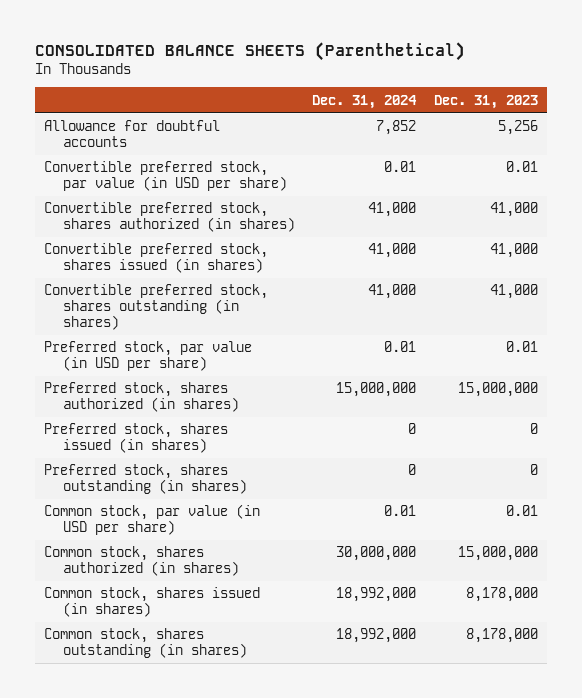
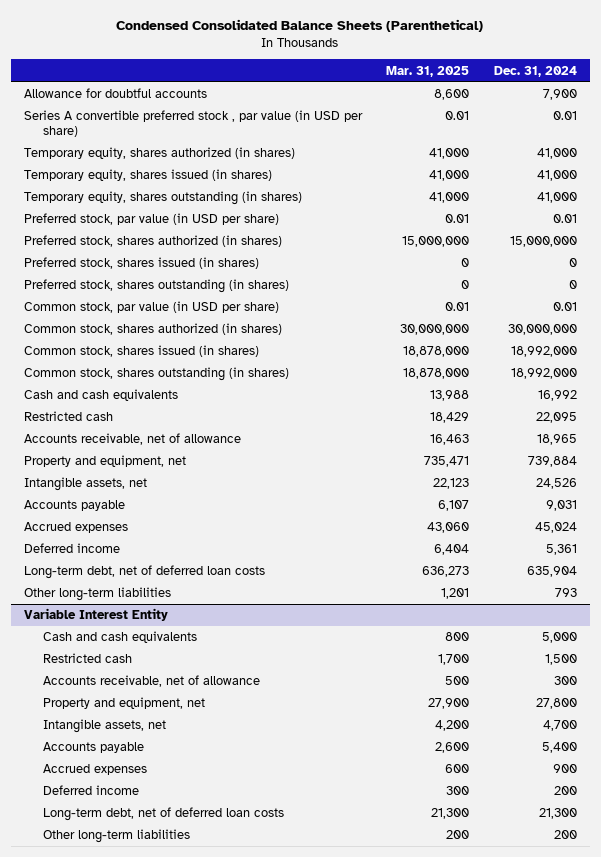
[34,41,465,61] CONSOLIDATED BALANCE SHEETS (Parenthetical) -> [116,19,484,33] Condensed Consolidated Balance Sheets (Parenthetical)
[433,94,538,109] Dec. 31, 2023 -> none
none -> [386,65,470,77] Mar. 31, 2025
[376,120,417,136] 7,852 -> [543,89,578,101] 7,900
[43,161,287,192] Convertible preferred stock, par value (in USD per share) -> [23,110,363,138] Series A convertible preferred stock , par value (in USD per share)
[43,202,295,233] Convertible preferred stock, shares authorized (in shares) -> [23,147,295,160] Temporary equity, shares authorized (in shares)
[43,243,268,274] Convertible preferred stock, shares issued (in shares) -> [23,169,272,182] Temporary equity, shares issued (in shares)
[43,284,268,331] Convertible preferred stock, shares outstanding (in shares) -> [23,191,302,206] Temporary equity, shares outstanding (in shares)
none -> [23,389,178,402] Cash and cash equivalents
none -> [23,411,113,422] Restricted cash
none -> [23,433,241,446] Accounts receivable, net of allowance
none -> [23,455,186,468] Property and equipment, net
none -> [23,477,147,492] Intangible assets, net
none -> [23,500,125,512] Accounts payable
none -> [23,522,128,534] Accrued expenses
none -> [23,543,120,554] Deferred income
none -> [23,565,265,580] Long-term debt, net of deferred loan costs
none -> [23,587,171,602] Other long-term liabilities
none -> [23,608,168,622] Variable Interest Entity
none -> [42,631,197,644] Cash and cash equivalents
none -> [42,653,132,664] Restricted cash
none -> [42,675,260,688] Accounts receivable, net of allowance
none -> [42,697,205,710] Property and equipment, net
none -> [42,719,166,734] Intangible assets, net
none -> [42,742,144,754] Accounts payable
none -> [42,764,147,776] Accrued expenses
none -> [42,785,139,796] Deferred income
none -> [42,807,284,822] Long-term debt, net of deferred loan costs
none -> [42,829,190,844] Other long-term liabilities

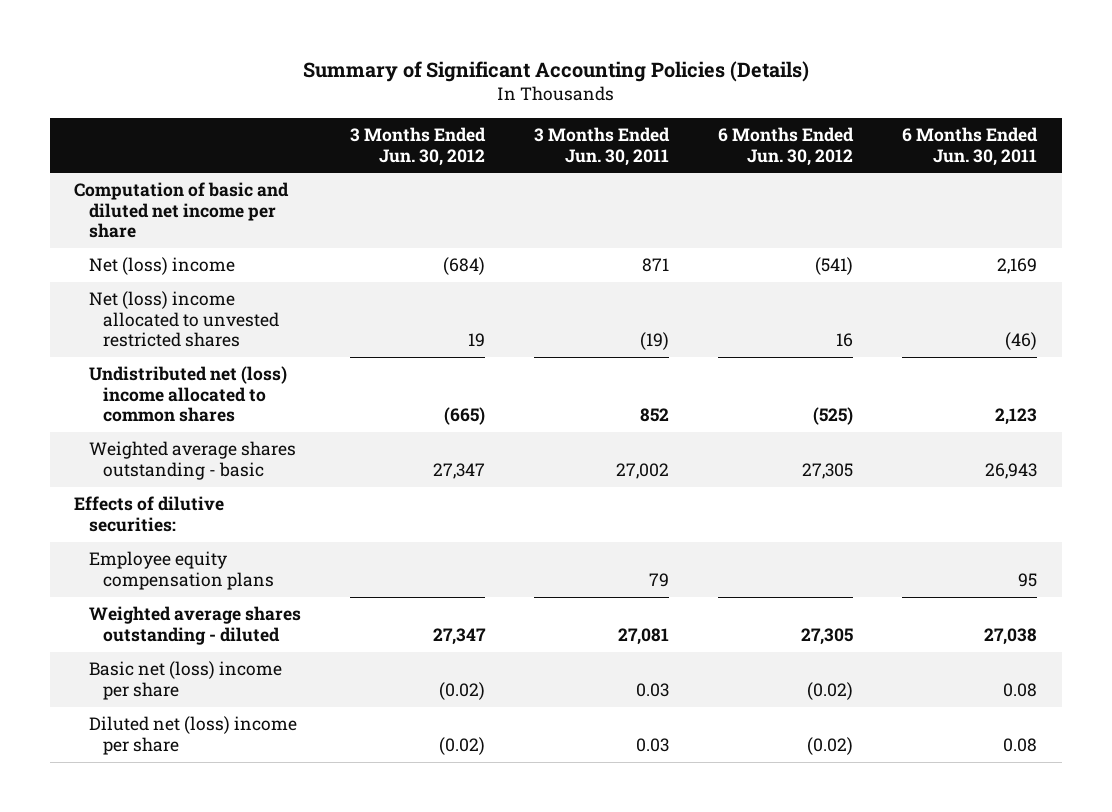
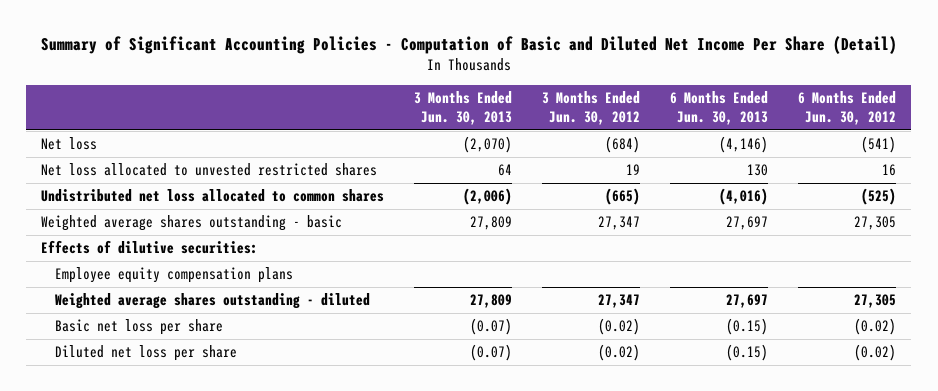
[302,60,809,82] Summary of Significant Accounting Policies (Details) -> [40,35,897,54] Summary of Significant Accounting Policies - Computation of Basic and Diluted Net Income Per Share (Detail)
[534,127,671,166] 3 Months Ended Jun. 30, 2011 -> none
[902,127,1039,166] 6 Months Ended Jun. 30, 2011 -> none
none -> [414,91,513,125] 3 Months Ended Jun. 30, 2013
none -> [670,91,769,125] 6 Months Ended Jun. 30, 2013
[74,182,290,239] Computation of basic and diluted net income per share -> none
[88,257,235,276] Net (loss) income -> [41,137,98,151] Net loss
[88,291,280,348] Net (loss) income allocated to unvested restricted shares -> [41,163,378,177] Net loss allocated to unvested restricted shares
[88,366,287,423] Undistributed net (loss) income allocated to common shares -> [41,189,385,203] Undistributed net loss allocated to common shares
[88,661,282,700] Basic net (loss) income per share -> [55,319,224,336] Basic net loss per share
[88,716,297,755] Diluted net (loss) income per share -> [55,345,238,362] Diluted net loss per share

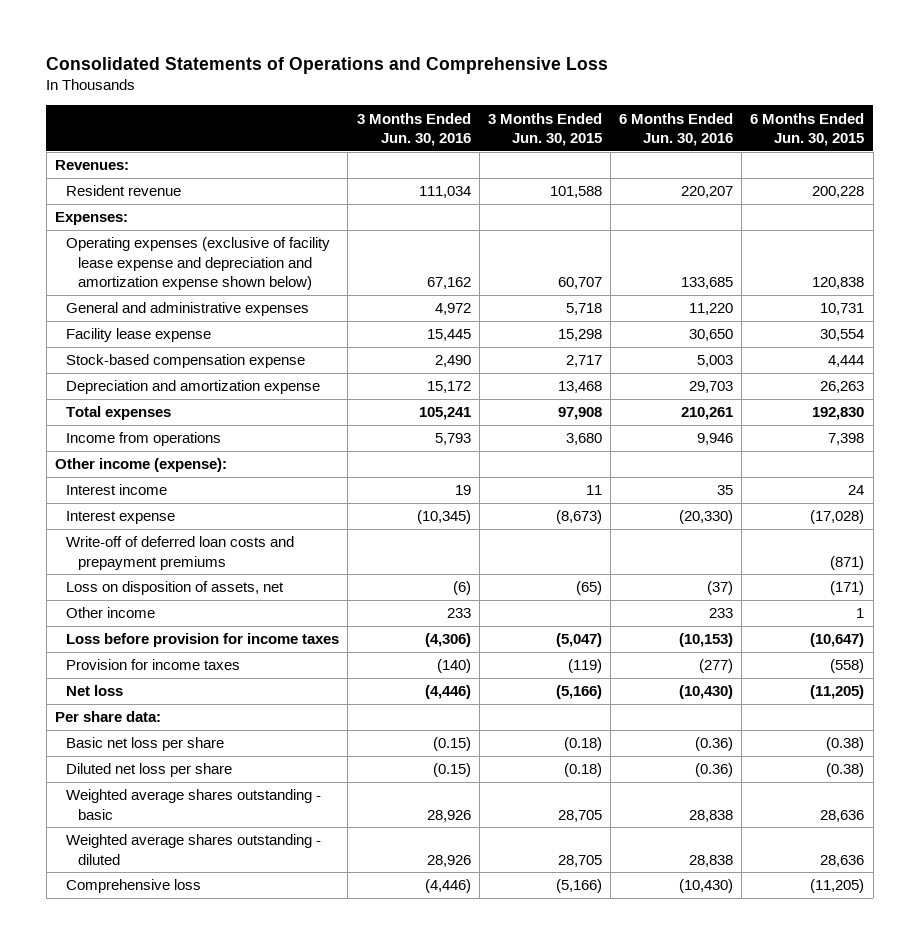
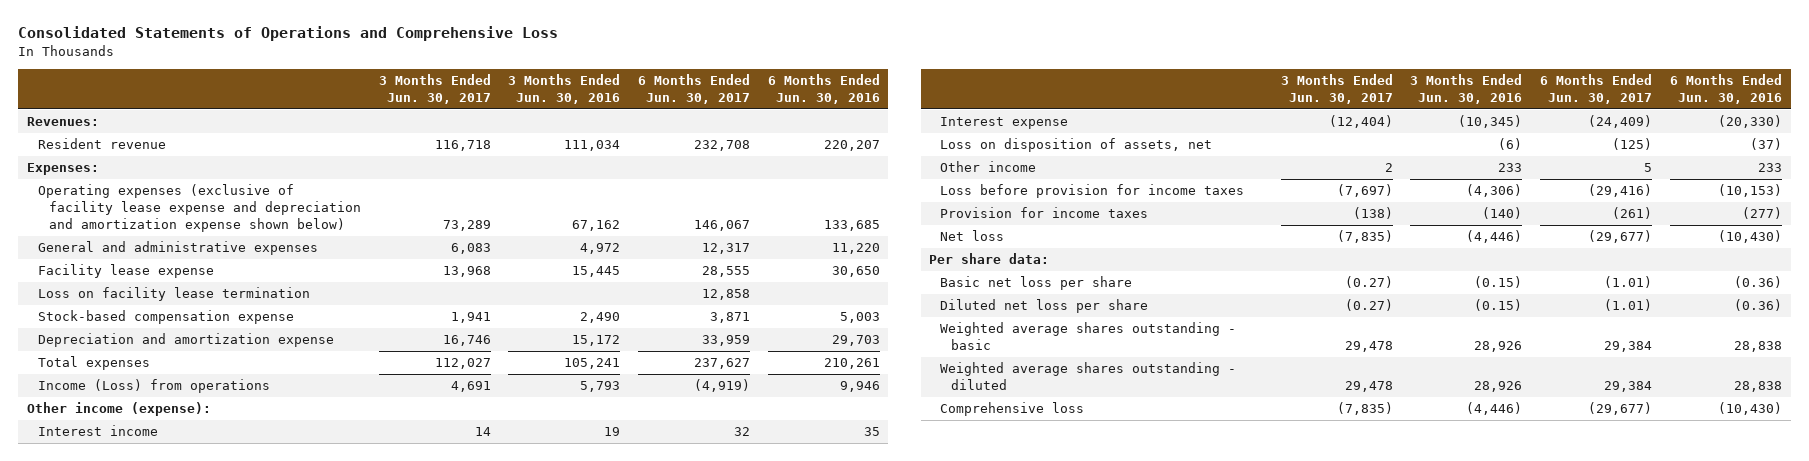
[487,112,602,146] 3 Months Ended Jun. 30, 2015 -> none
[750,112,865,146] 6 Months Ended Jun. 30, 2015 -> none
none -> [378,73,491,104] 3 Months Ended Jun. 30, 2017
none -> [637,73,750,104] 6 Months Ended Jun. 30, 2017
none -> [38,287,311,302] Loss on facility lease termination
[66,432,222,447] Income from operations -> [38,379,271,394] Income (Loss) from operations
[66,536,295,570] Write-off of deferred loan costs and prepayment premiums -> none

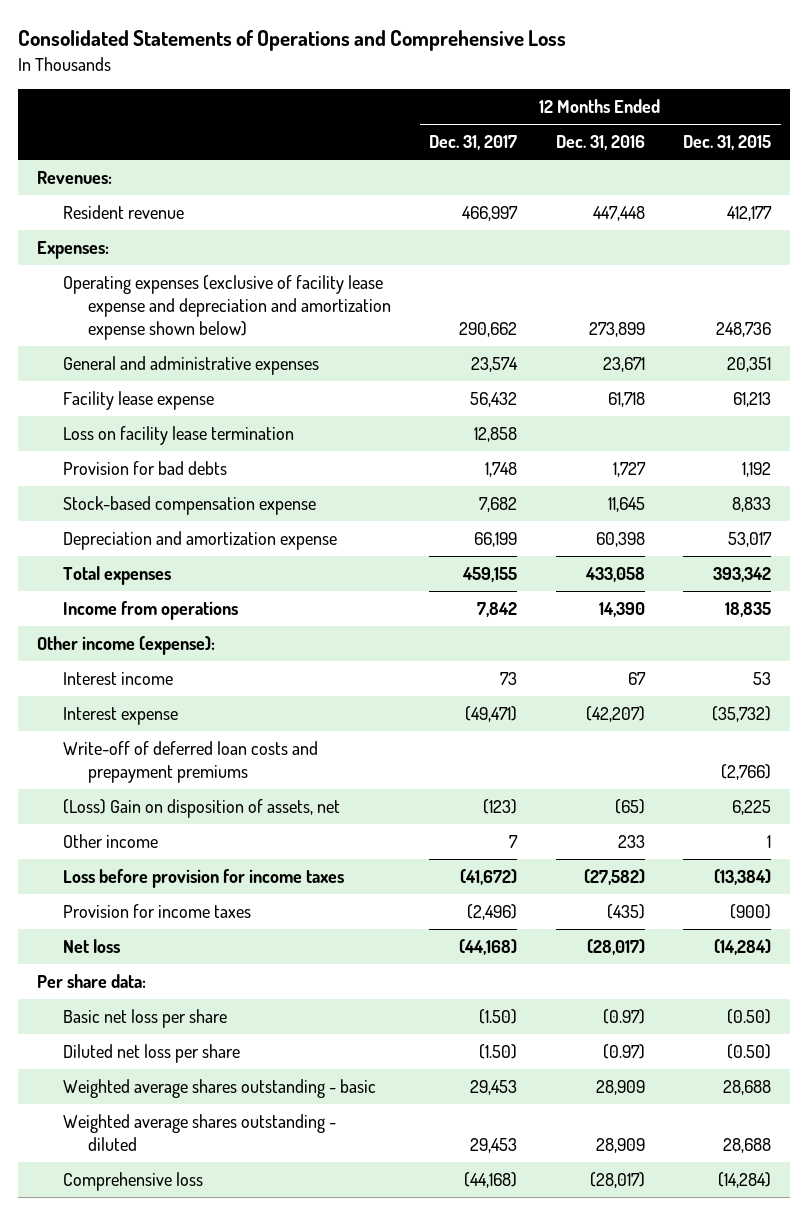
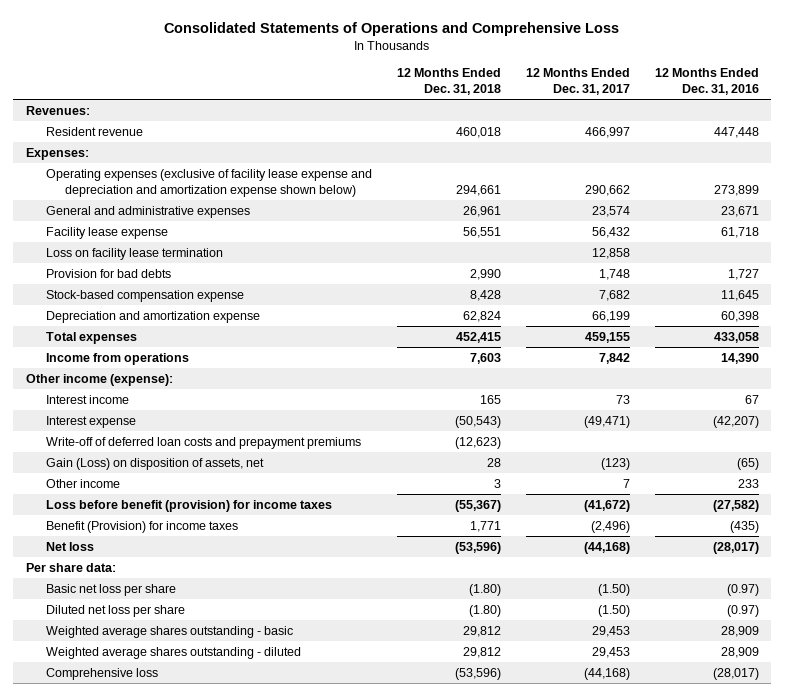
[682,135,771,151] Dec. 31, 2015 -> none
none -> [396,68,501,96] 12 Months Ended Dec. 31, 2018
[62,799,340,819] (Loss) Gain on disposition of assets, net -> [45,457,264,470] Gain (Loss) on disposition of assets, net
[62,869,344,889] Loss before provision for income taxes -> [45,499,332,512] Loss before benefit (provision) for income taxes
[62,904,251,919] Provision for income taxes -> [45,520,238,533] Benefit (Provision) for income taxes

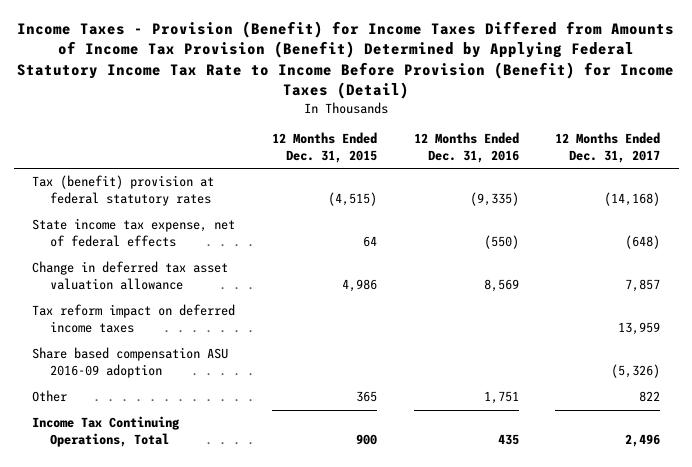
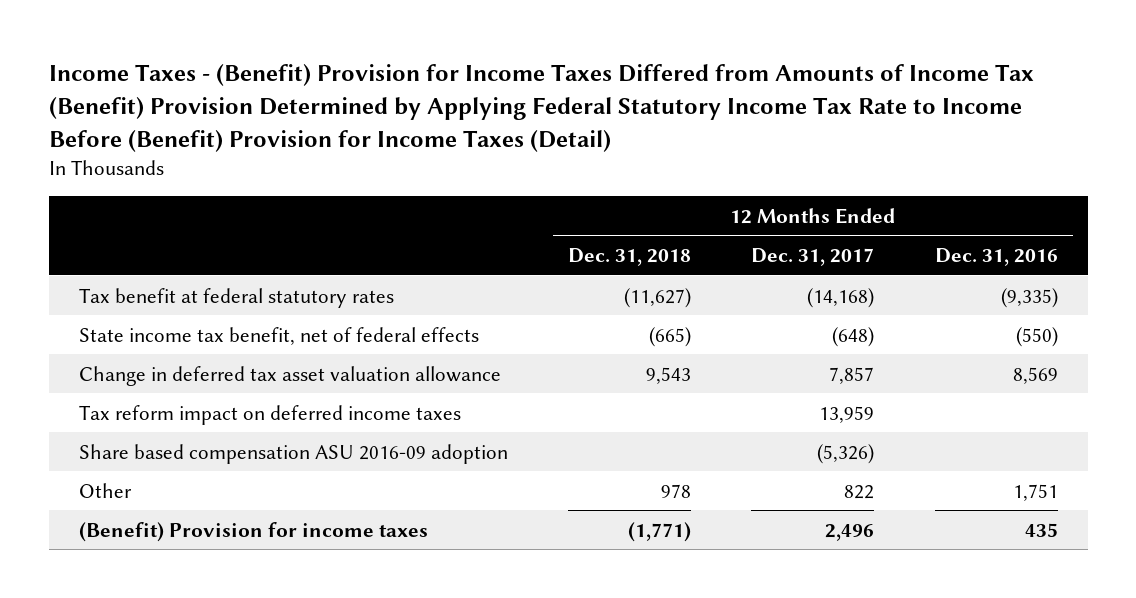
[17,21,675,100] Income Taxes - Provision (Benefit) for Income Taxes Differed from Amounts of Income Tax Provision (Benefit) Determined by Applying Federal Statutory Income Tax Rate to Income Before Provision (Benefit) for Income Taxes (Detail) -> [48,64,1034,152] Income Taxes - (Benefit) Provision for Income Taxes Differed from Amounts of Income Tax (Benefit) Provision Determined by Applying Federal Statutory Income Tax Rate to Income Before (Benefit) Provision for Income Taxes (Detail)
[271,132,377,164] 12 Months Ended Dec. 31, 2015 -> none
none -> [568,247,692,266] Dec. 31, 2018
[32,175,215,207] Tax (benefit) provision at federal statutory rates -> [78,287,394,308] Tax benefit at federal statutory rates
[32,218,236,248] State income tax expense, net of federal effects -> [78,326,479,345] State income tax benefit, net of federal effects
[32,416,181,448] Income Tax Continuing Operations, Total -> [78,521,428,542] (Benefit) Provision for income taxes

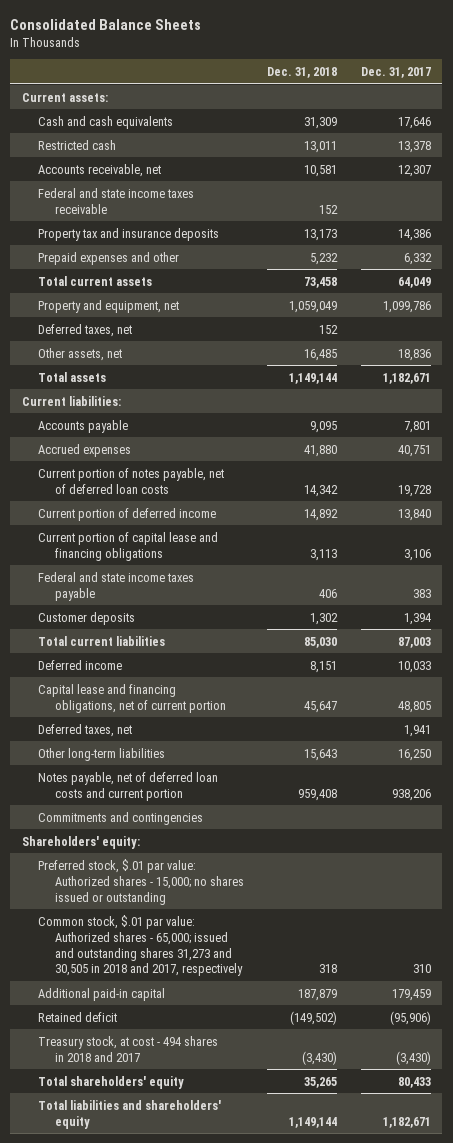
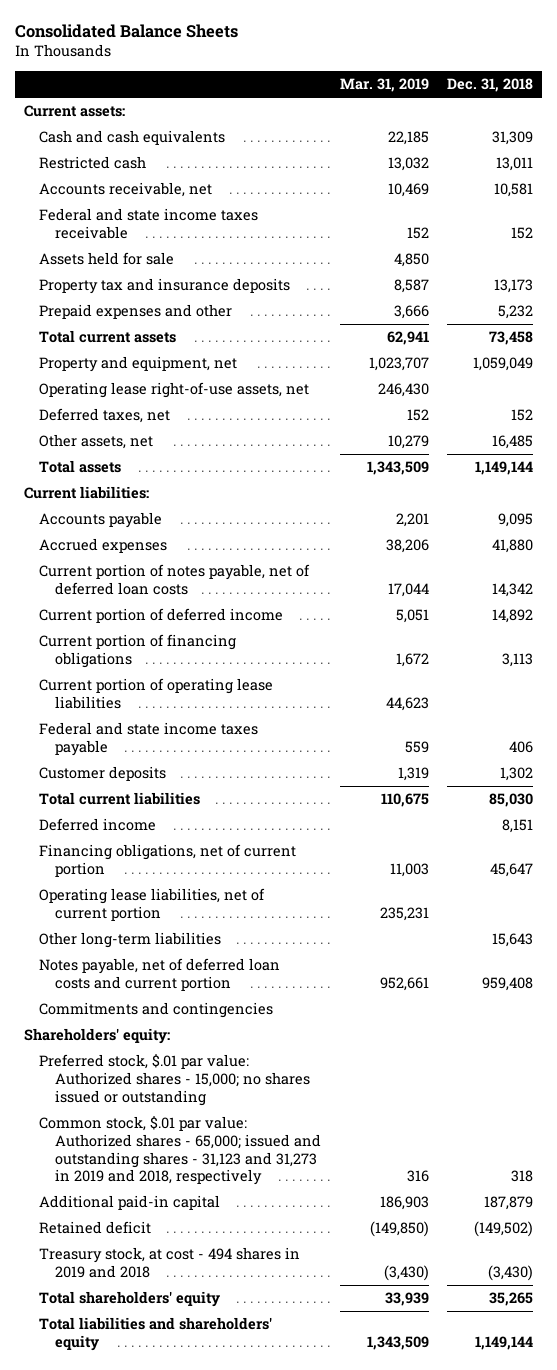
[360,66,431,78] Dec. 31, 2017 -> none
none -> [339,78,429,93] Mar. 31, 2019
none -> [39,252,175,266] Assets held for sale
none -> [39,382,310,399] Operating lease right-of-use assets, net
[38,531,219,561] Current portion of capital lease and financing obligations -> [39,634,237,669] Current portion of financing obligations
none -> [39,678,274,710] Current portion of operating lease liabilities
[38,723,133,737] Deferred taxes, net -> none
[38,683,226,713] Capital lease and financing obligations, net of current portion -> [39,844,297,878] Financing obligations, net of current portion
none -> [39,888,266,922] Operating lease liabilities, net of current portion
[38,914,243,977] Common stock, $.01 par value: Authorized shares - 65,000; issued and outstanding shares 31,273 and 30,505 in 2018 and 2017, respectively -> [39,1116,322,1186] Common stock, $.01 par value: Authorized shares - 65,000; issued and outstanding shares - 31,123 and 31,273 in 2019 and 2018, respectively
[38,1035,219,1062] Treasury stock, at cost - 494 shares in 2018 and 2017 -> [39,1247,301,1279] Treasury stock, at cost - 494 shares in 2019 and 2018

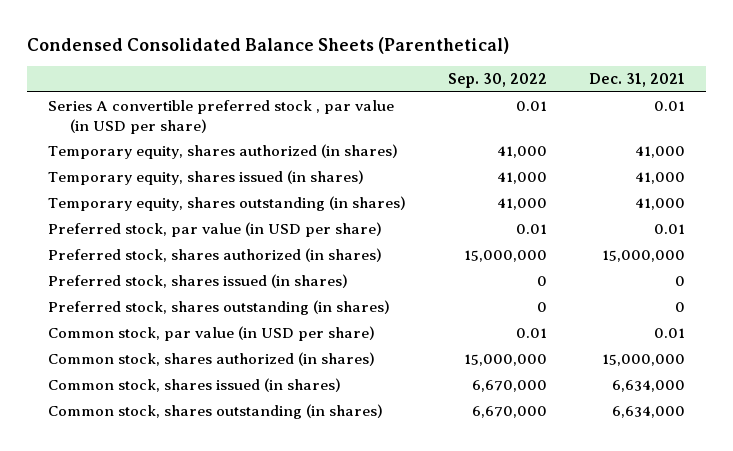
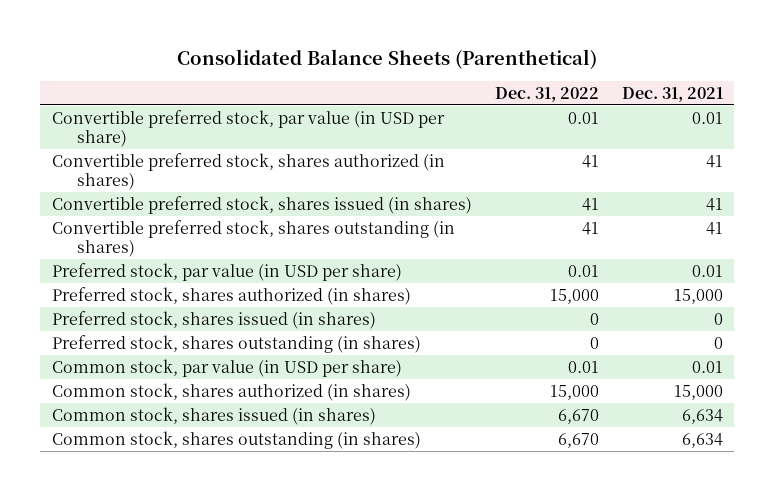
[27,36,510,54] Condensed Consolidated Balance Sheets (Parenthetical) -> [177,48,598,69] Consolidated Balance Sheets (Parenthetical)
[448,73,548,89] Sep. 30, 2022 -> none
none -> [494,86,599,102] Dec. 31, 2022
[48,100,395,134] Series A convertible preferred stock , par value (in USD per share) -> [51,109,445,147] Convertible preferred stock, par value (in USD per share)
[48,144,399,160] Temporary equity, shares authorized (in shares) -> [51,152,445,190] Convertible preferred stock, shares authorized (in shares)
[635,146,686,159] 41,000 -> [705,154,723,168] 41
[48,170,365,186] Temporary equity, shares issued (in shares) -> [51,195,472,214] Convertible preferred stock, shares issued (in shares)
[635,172,686,185] 41,000 -> [705,197,723,211] 41
[48,196,407,212] Temporary equity, shares outstanding (in shares) -> [51,219,455,257] Convertible preferred stock, shares outstanding (in shares)
[635,198,686,211] 41,000 -> [705,221,723,235] 41
[602,250,686,263] 15,000,000 -> [673,288,723,304] 15,000
[602,354,686,367] 15,000,000 -> [673,384,723,400] 15,000
[612,380,686,393] 6,634,000 -> [681,408,723,424] 6,634
[612,406,686,419] 6,634,000 -> [681,432,723,448] 6,634

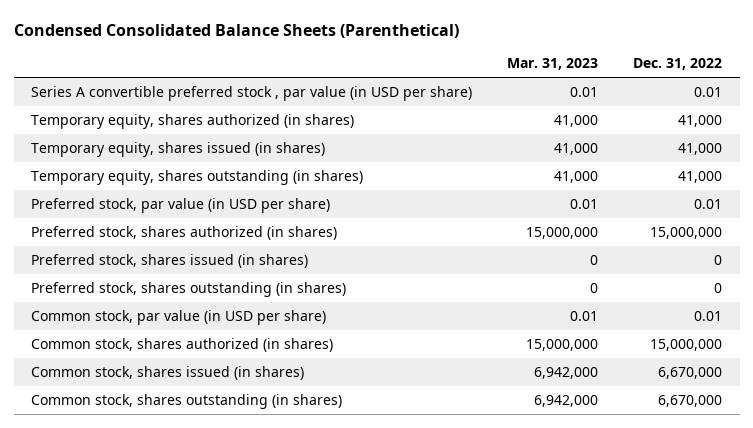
[177,48,598,69] Consolidated Balance Sheets (Parenthetical) -> [13,23,459,38] Condensed Consolidated Balance Sheets (Parenthetical)
[621,86,723,102] Dec. 31, 2021 -> none
none -> [507,58,599,71] Mar. 31, 2023
[51,109,445,147] Convertible preferred stock, par value (in USD per share) -> [31,85,473,101] Series A convertible preferred stock , par value (in USD per share)
[51,152,445,190] Convertible preferred stock, shares authorized (in shares) -> [31,113,355,129] Temporary equity, shares authorized (in shares)
[581,154,599,168] 41 -> [678,114,723,127] 41,000
[51,195,472,214] Convertible preferred stock, shares issued (in shares) -> [31,141,326,157] Temporary equity, shares issued (in shares)
[581,197,599,211] 41 -> [678,142,723,155] 41,000
[51,219,455,257] Convertible preferred stock, shares outstanding (in shares) -> [31,169,364,185] Temporary equity, shares outstanding (in shares)
[581,221,599,235] 41 -> [678,170,723,183] 41,000
[549,288,599,304] 15,000 -> [650,226,723,239] 15,000,000
[549,384,599,400] 15,000 -> [650,338,723,351] 15,000,000
[557,408,599,424] 6,670 -> [658,366,723,379] 6,670,000
[557,432,599,448] 6,670 -> [658,394,723,407] 6,670,000

